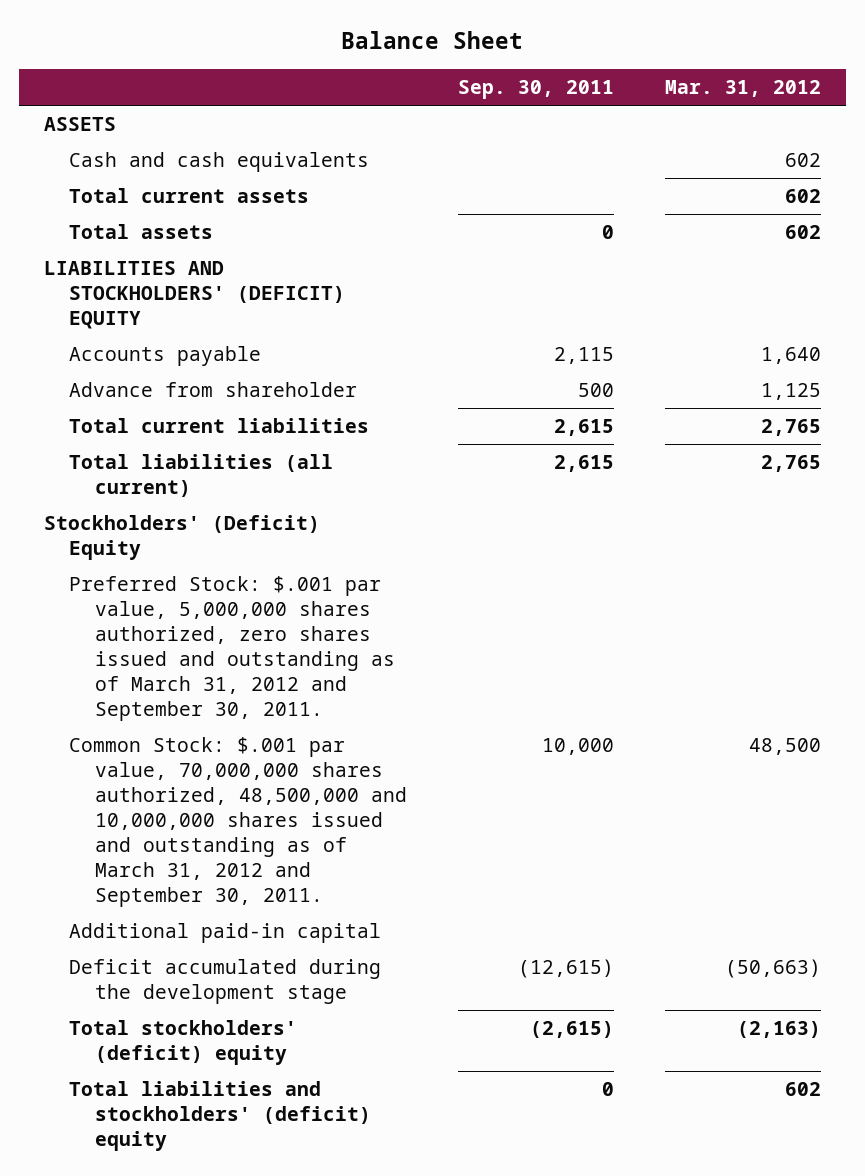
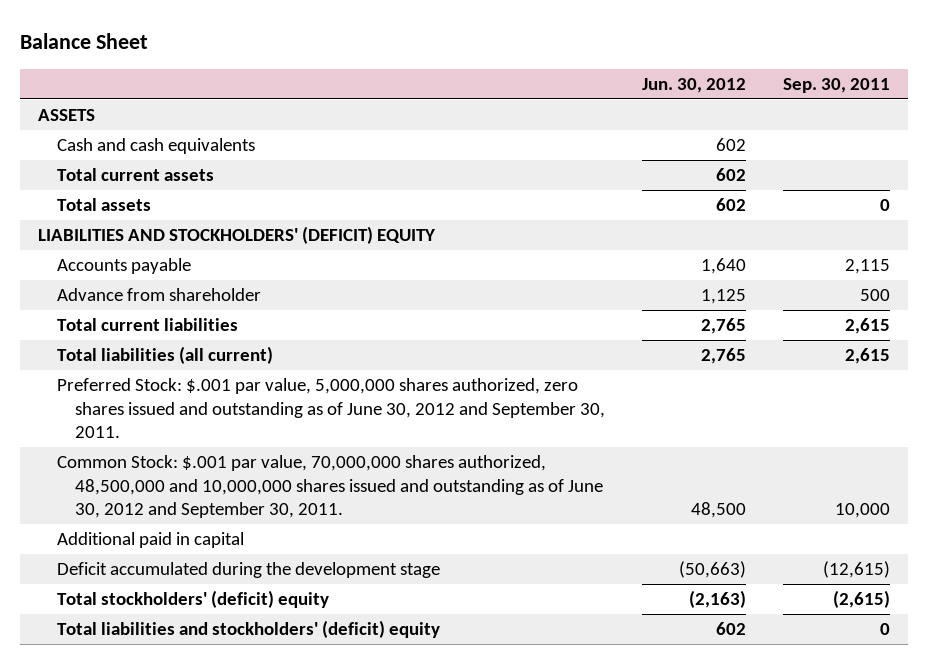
[664,80,821,98] Mar. 31, 2012 -> none
none -> [641,77,746,93] Jun. 30, 2012
[44,515,321,561] Stockholders' (Deficit) Equity -> none
[69,576,395,721] Preferred Stock: $.001 par value, 5,000,000 shares authorized, zero shares issued and outstanding as of March 31, 2012 and September 30, 2011. -> [56,378,606,438] Preferred Stock: $.001 par value, 5,000,000 shares authorized, zero shares issued and outstanding as of June 30, 2012 and September 30, 2011.
[69,737,407,907] Common Stock: $.001 par value, 70,000,000 shares authorized, 48,500,000 and 10,000,000 shares issued and outstanding as of March 31, 2012 and September 30, 2011. -> [56,455,604,518] Common Stock: $.001 par value, 70,000,000 shares authorized, 48,500,000 and 10,000,000 shares issued and outstanding as of June 30, 2012 and September 30, 2011.
[69,923,382,944] Additional paid-in capital -> [56,532,244,549] Additional paid in capital

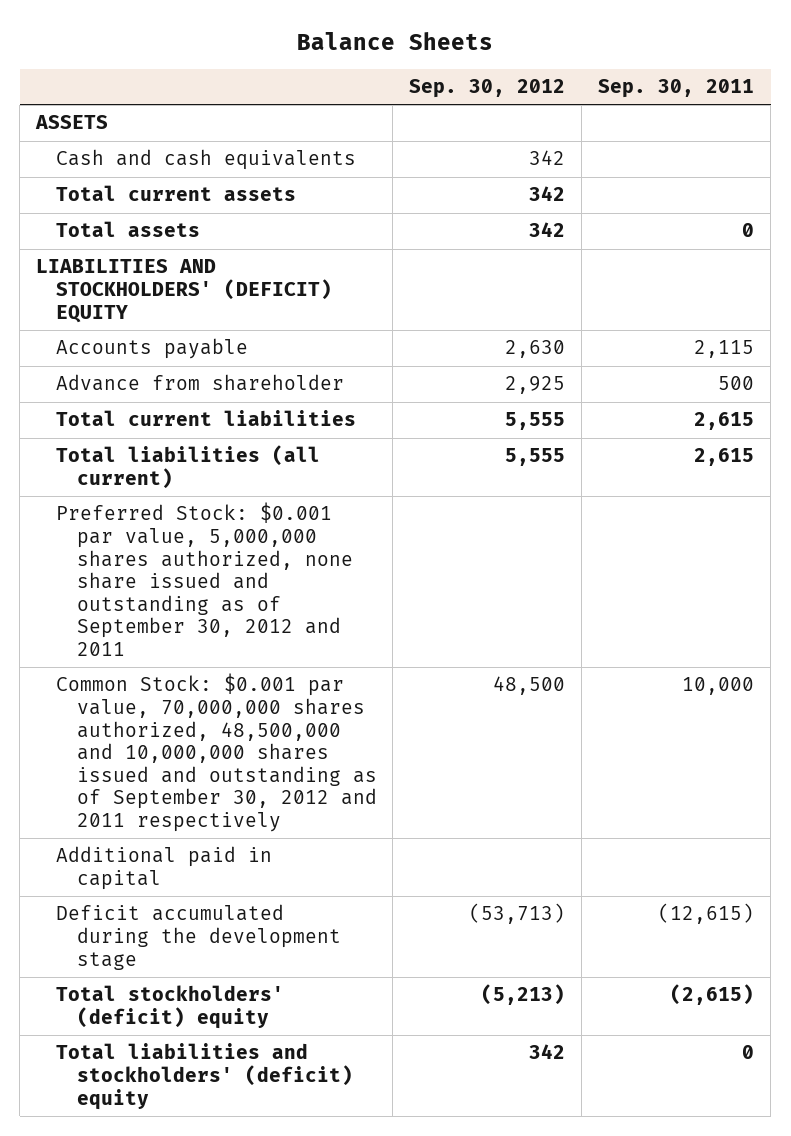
[19,33,148,50] Balance Sheet -> [297,31,494,50] Balance Sheets
[641,77,746,93] Jun. 30, 2012 -> none
none -> [409,79,566,99] Sep. 30, 2012
[56,378,606,438] Preferred Stock: $.001 par value, 5,000,000 shares authorized, zero shares issued and outstanding as of June 30, 2012 and September 30, 2011. -> [56,502,353,656] Preferred Stock: $0.001 par value, 5,000,000 shares authorized, none share issued and outstanding as of September 30, 2012 and 2011
[56,455,604,518] Common Stock: $.001 par value, 70,000,000 shares authorized, 48,500,000 and 10,000,000 shares issued and outstanding as of June 30, 2012 and September 30, 2011. -> [56,673,377,832] Common Stock: $0.001 par value, 70,000,000 shares authorized, 48,500,000 and 10,000,000 shares issued and outstanding as of September 30, 2012 and 2011 respectively

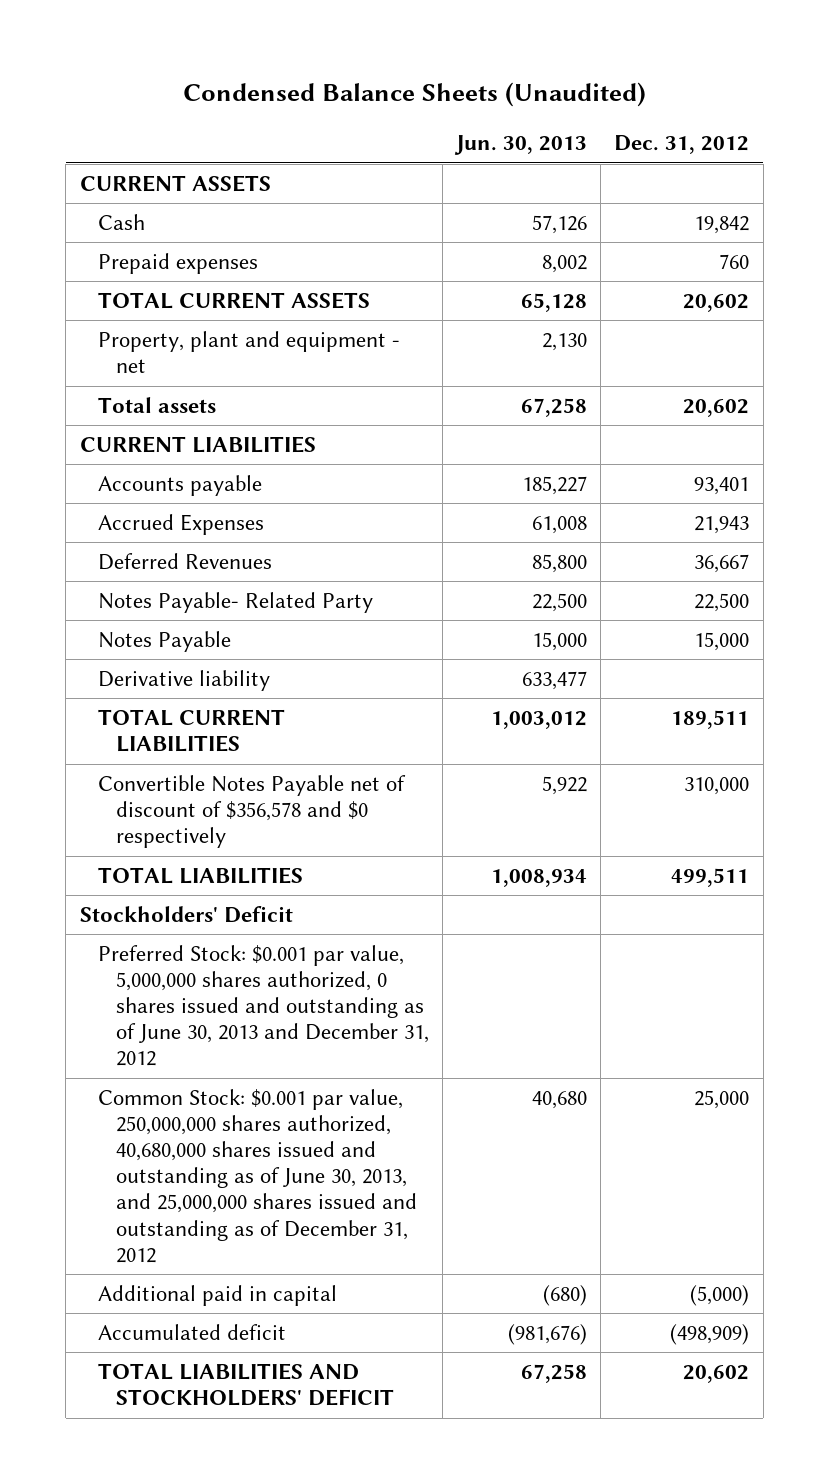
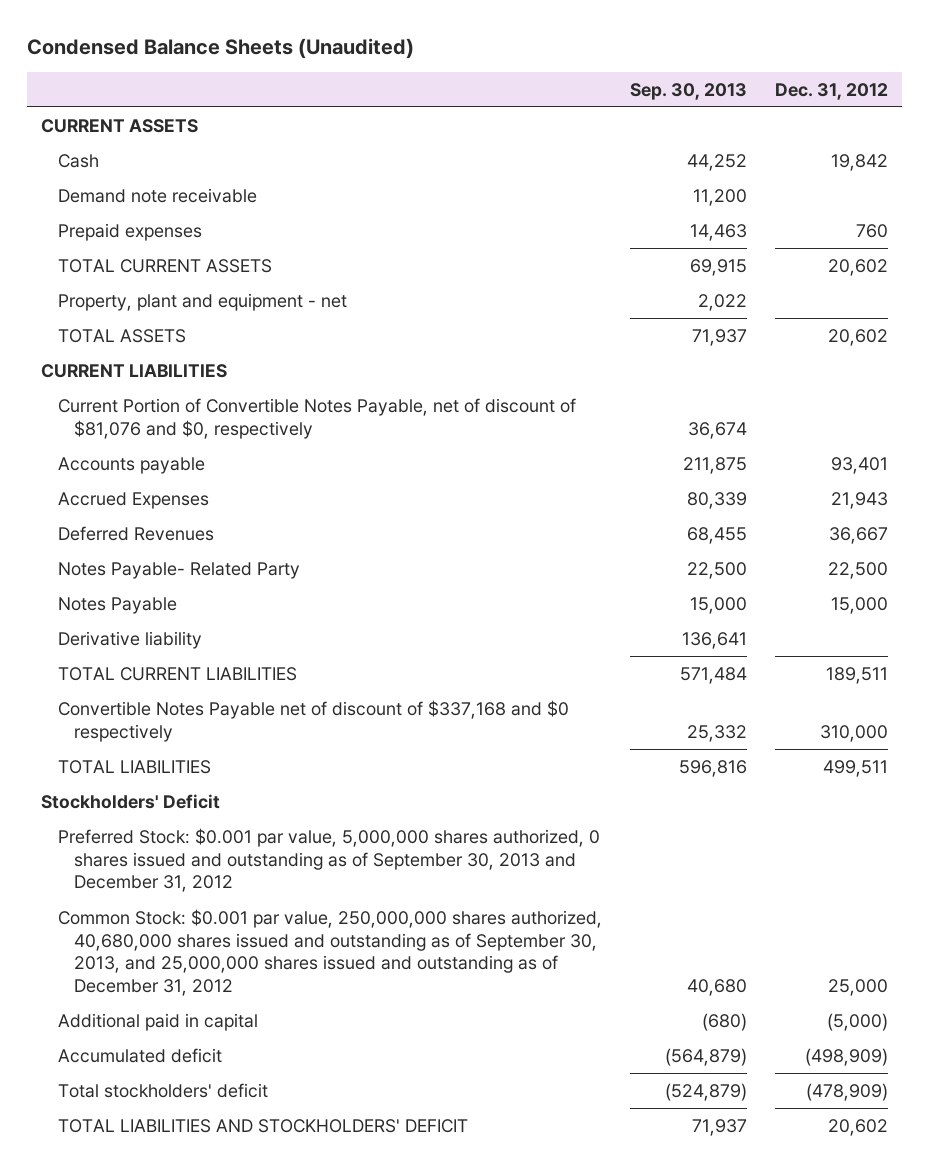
[454,135,588,156] Jun. 30, 2013 -> none
none -> [629,82,747,100] Sep. 30, 2013
none -> [57,187,257,203] Demand note receivable
[97,397,216,414] Total assets -> [57,328,186,343] TOTAL ASSETS
none -> [57,397,576,439] Current Portion of Convertible Notes Payable, net of discount of $81,076 and $0, respectively
[97,775,406,849] Convertible Notes Payable net of discount of $356,578 and $0 respectively -> [57,699,569,742] Convertible Notes Payable net of discount of $337,168 and $0 respectively
[97,945,429,1067] Preferred Stock: $0.001 par value, 5,000,000 shares authorized, 0 shares issued and outstanding as of June 30, 2013 and December 31, 2012 -> [57,827,600,893] Preferred Stock: $0.001 par value, 5,000,000 shares authorized, 0 shares issued and outstanding as of September 30, 2013 and December 31, 2012
[97,1089,417,1263] Common Stock: $0.001 par value, 250,000,000 shares authorized, 40,680,000 shares issued and outstanding as of June 30, 2013, and 25,000,000 shares issued and outstanding as of December 31, 2012 -> [57,908,602,997] Common Stock: $0.001 par value, 250,000,000 shares authorized, 40,680,000 shares issued and outstanding as of September 30, 2013, and 25,000,000 shares issued and outstanding as of December 31, 2012
none -> [57,1082,268,1098] Total stockholders' deficit

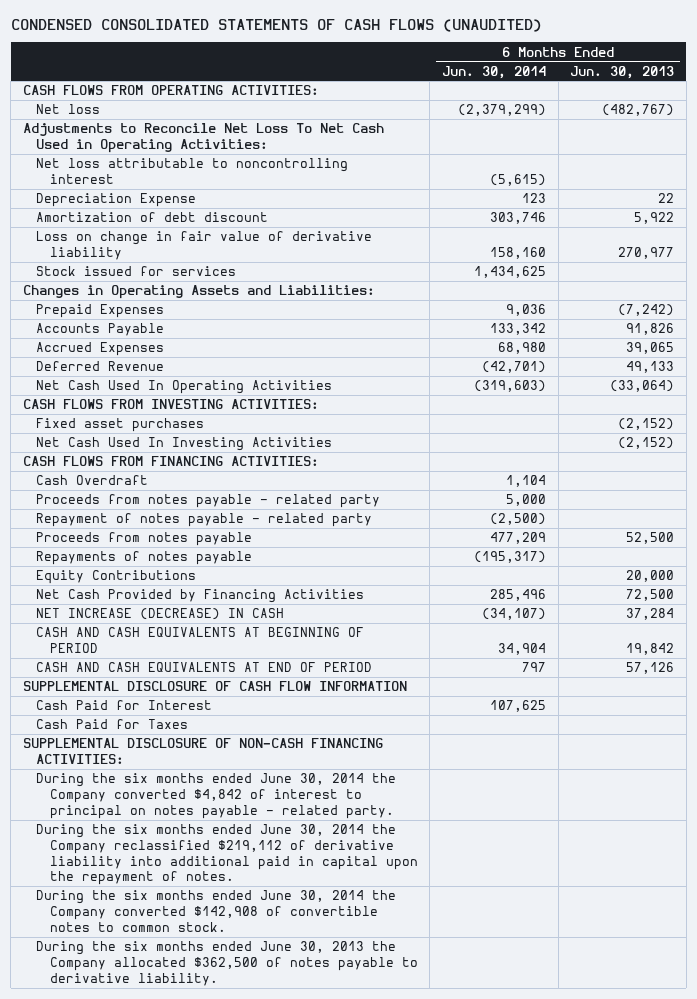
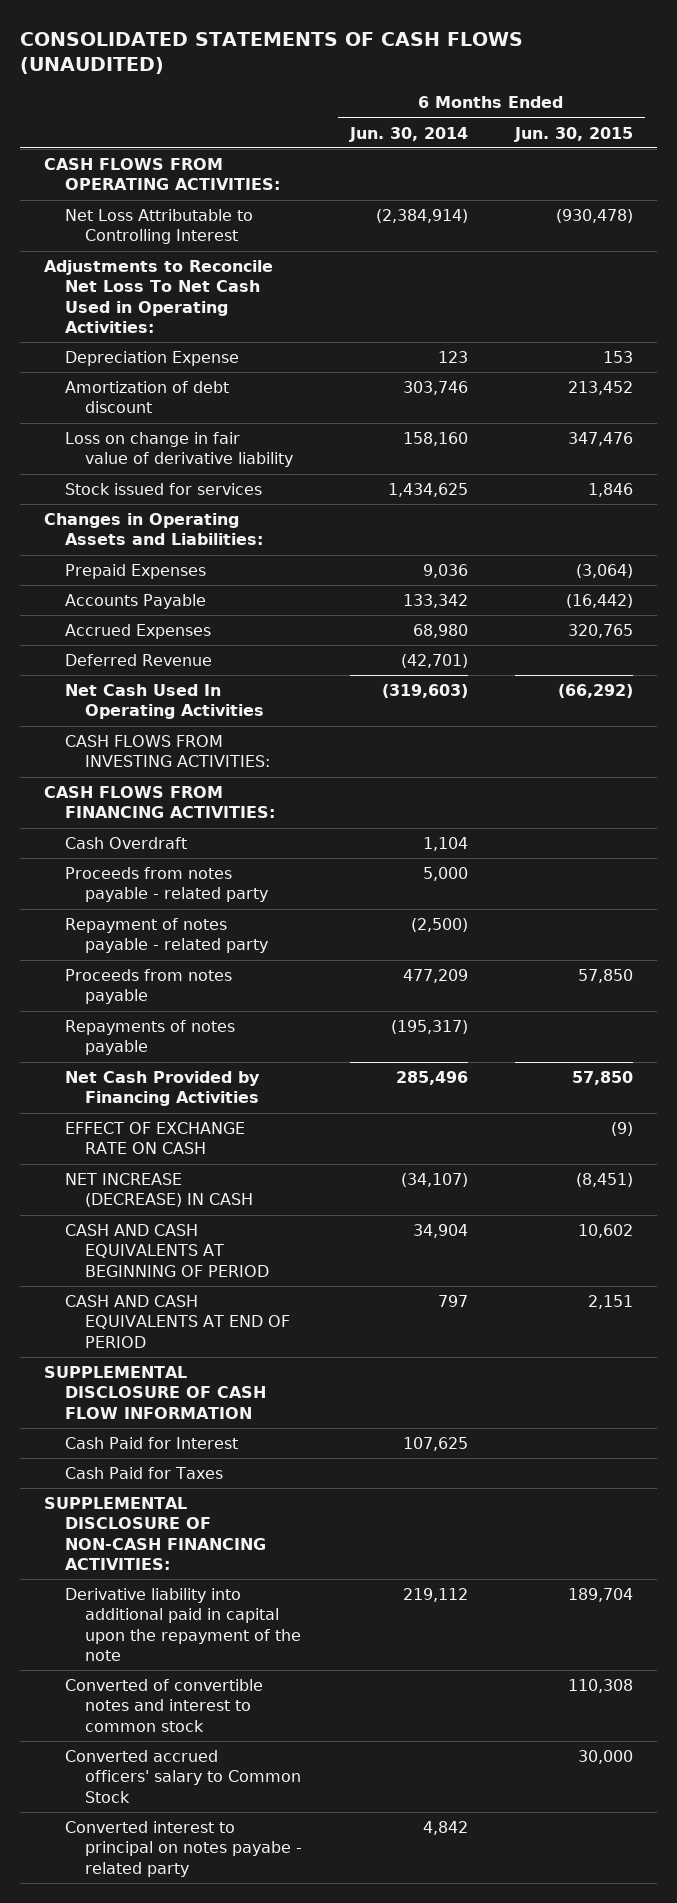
[10,18,542,32] CONDENSED CONSOLIDATED STATEMENTS OF CASH FLOWS (UNAUDITED) -> [20,31,524,74] CONSOLIDATED STATEMENTS OF CASH FLOWS (UNAUDITED)
[570,65,675,79] Jun. 30, 2013 -> none
none -> [514,126,634,142] Jun. 30, 2015
[36,104,101,115] Net loss -> none
none -> [64,209,253,245] Net Loss Attributable to Controlling Interest
[36,158,349,184] Net loss attributable to noncontrolling interest -> none
[36,418,205,433] Fixed asset purchases -> none
[36,437,333,452] Net Cash Used In Investing Activities -> none
[36,570,197,585] Equity Contributions -> none
none -> [64,1122,245,1155] EFFECT OF EXCHANGE RATE ON CASH
[36,773,397,819] During the six months ended June 30, 2014 the Company converted $4,842 of interest to principal on notes payable - related party. -> none
[36,824,418,886] During the six months ended June 30, 2014 the Company reclassified $219,112 of derivative liability into additional paid in capital upon the repayment of notes. -> none
[36,890,397,932] During the six months ended June 30, 2014 the Company converted $142,908 of convertible notes to common stock. -> none
[36,941,418,986] During the six months ended June 30, 2013 the Company allocated $362,500 of notes payable to derivative liability. -> none
none -> [64,1588,302,1662] Derivative liability into additional paid in capital upon the repayment of the note
none -> [64,1679,263,1732] Converted of convertible notes and interest to common stock
none -> [64,1750,302,1803] Converted accrued officers' salary to Common Stock
none -> [64,1821,303,1877] Converted interest to principal on notes payabe - related party

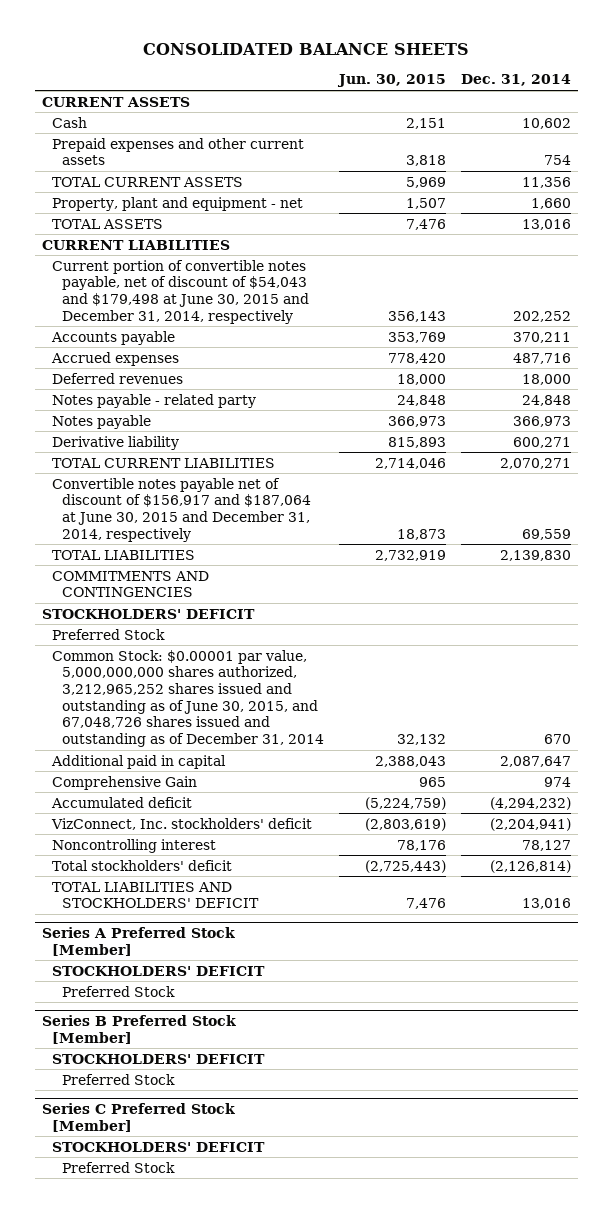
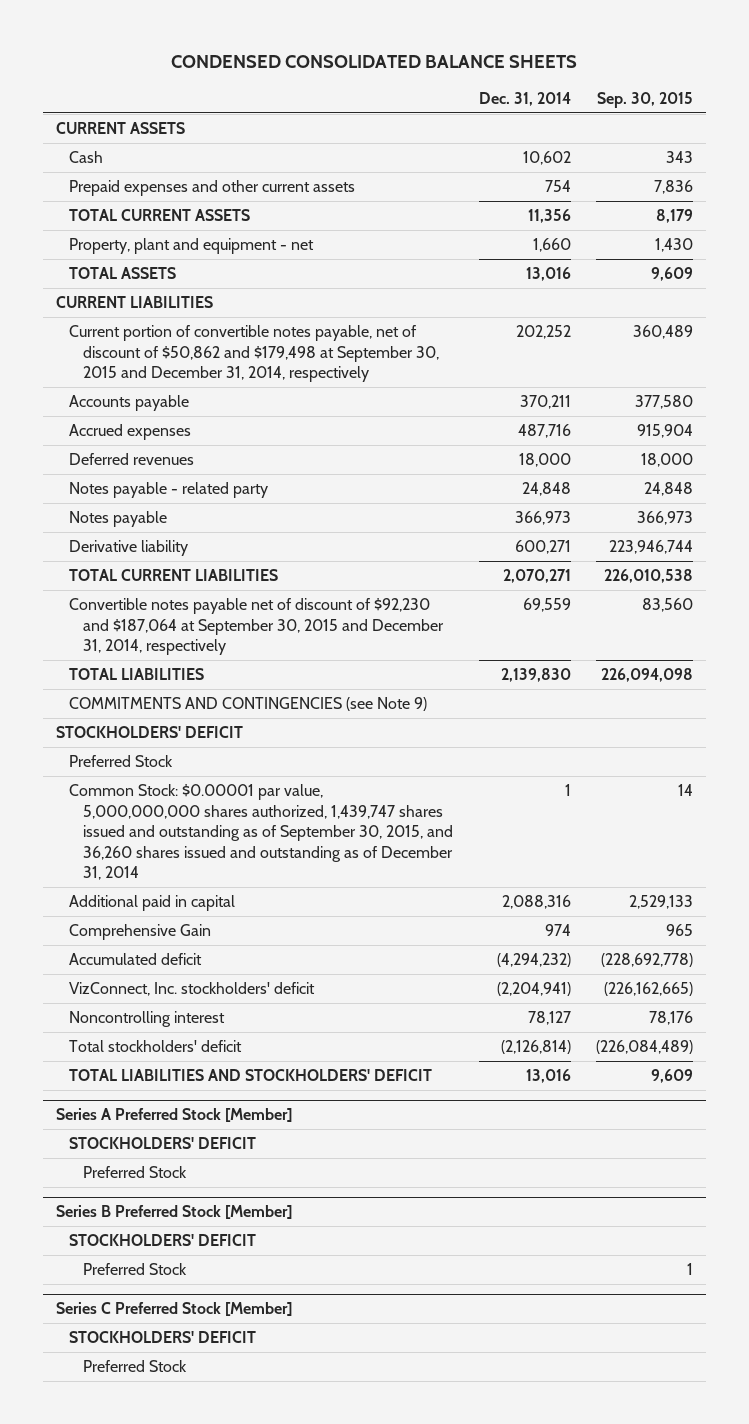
[143,43,470,56] CONSOLIDATED BALANCE SHEETS -> [171,54,578,68] CONDENSED CONSOLIDATED BALANCE SHEETS
[337,74,447,88] Jun. 30, 2015 -> none
none -> [597,91,694,108] Sep. 30, 2015
[52,259,310,324] Current portion of convertible notes payable, net of discount of $54,043 and $179,498 at June 30, 2015 and December 31, 2014, respectively -> [69,325,440,383] Current portion of convertible notes payable, net of discount of $50,862 and $179,498 at September 30, 2015 and December 31, 2014, respectively
[52,477,312,542] Convertible notes payable net of discount of $156,917 and $187,064 at June 30, 2015 and December 31, 2014, respectively -> [69,598,445,656] Convertible notes payable net of discount of $92,230 and $187,064 at September 30, 2015 and December 31, 2014, respectively
[52,570,210,598] COMMITMENTS AND CONTINGENCIES -> [69,697,428,712] COMMITMENTS AND CONTINGENCIES (see Note 9)
[52,649,325,747] Common Stock: $0.00001 par value, 5,000,000,000 shares authorized, 3,212,965,252 shares issued and outstanding as of June 30, 2015, and 67,048,726 shares issued and outstanding as of December 31, 2014 -> [69,784,454,881] Common Stock: $0.00001 par value, 5,000,000,000 shares authorized, 1,439,747 shares issued and outstanding as of September 30, 2015, and 36,260 shares issued and outstanding as of December 31, 2014
[543,733,571,744] 670 -> [564,784,571,797] 1
[499,755,571,767] 2,087,647 -> [501,895,571,910] 2,088,316

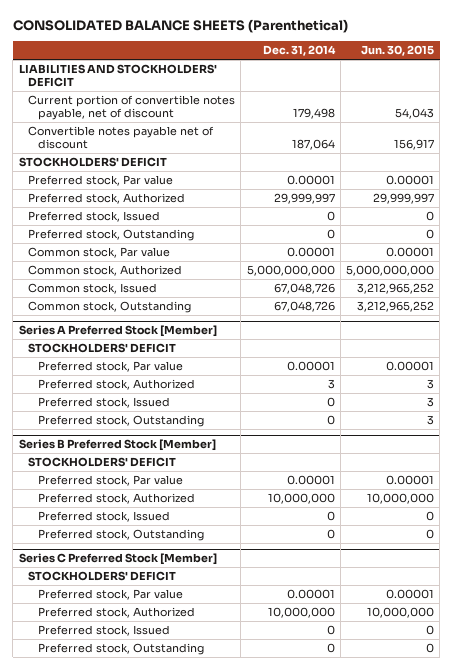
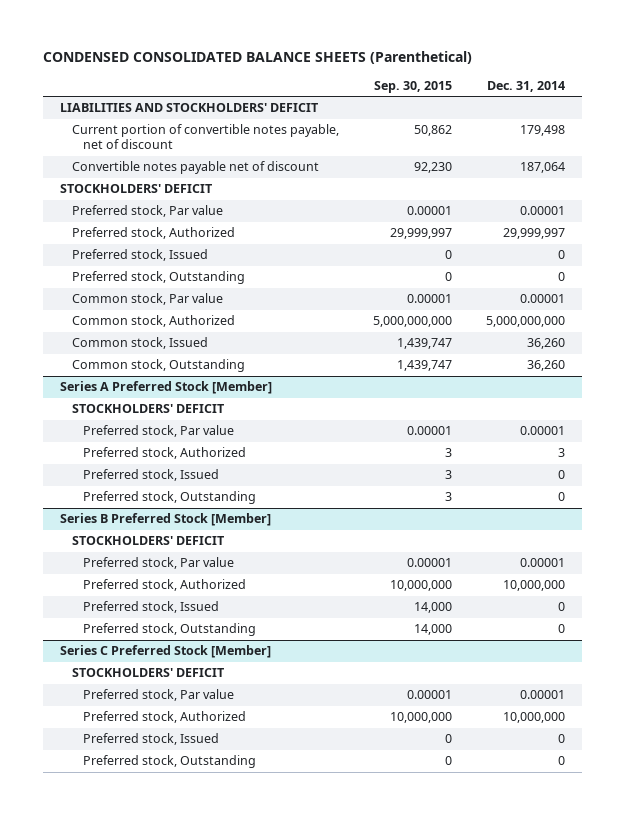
[12,19,348,34] CONSOLIDATED BALANCE SHEETS (Parenthetical) -> [43,51,473,65] CONDENSED CONSOLIDATED BALANCE SHEETS (Parenthetical)
[360,45,434,57] Jun. 30, 2015 -> none
none -> [373,80,452,93] Sep. 30, 2015
[273,282,335,294] 67,048,726 -> [526,338,565,350] 36,260
[273,300,335,312] 67,048,726 -> [526,360,565,372] 36,260

